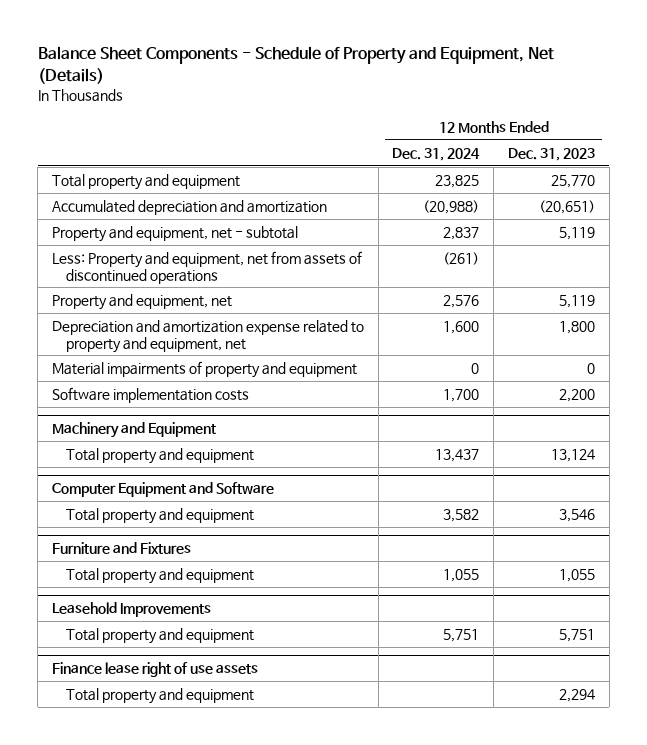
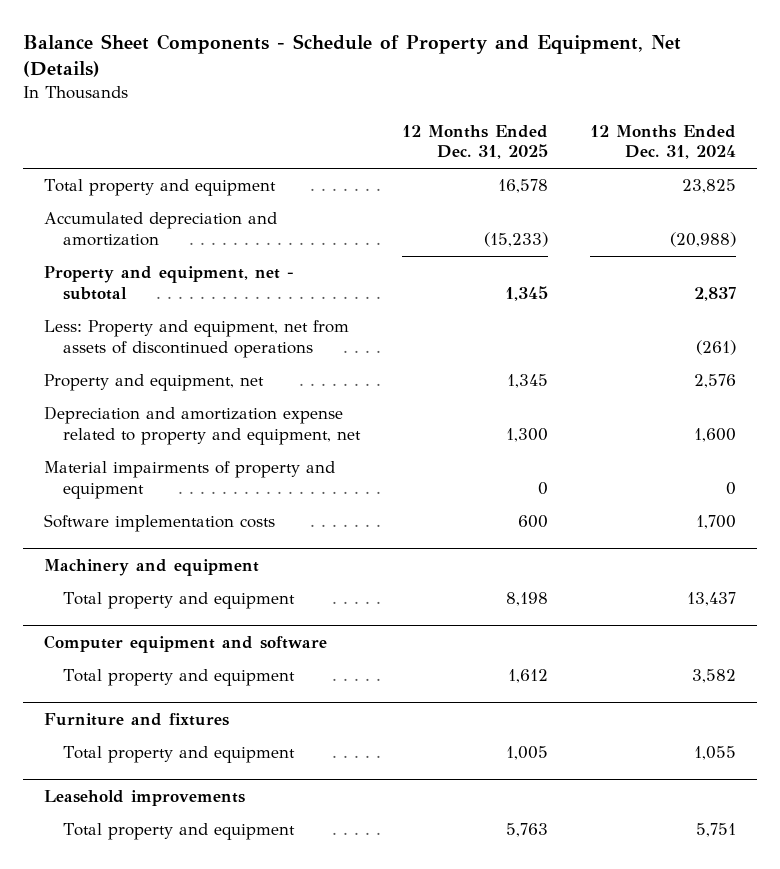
[507,147,595,161] Dec. 31, 2023 -> none
none -> [402,124,549,160] 12 Months Ended Dec. 31, 2025
[51,422,216,439] Machinery and Equipment -> [43,558,259,576] Machinery and equipment
[51,482,274,498] Computer Equipment and Software -> [43,634,327,653] Computer equipment and software
[51,542,191,555] Furniture and Fixtures -> [43,712,229,726] Furniture and fixtures
[51,602,211,618] Leasehold Improvements -> [43,789,245,806] Leasehold improvements
[51,662,258,678] Finance lease right of use assets -> none
[65,688,254,705] Total property and equipment -> none

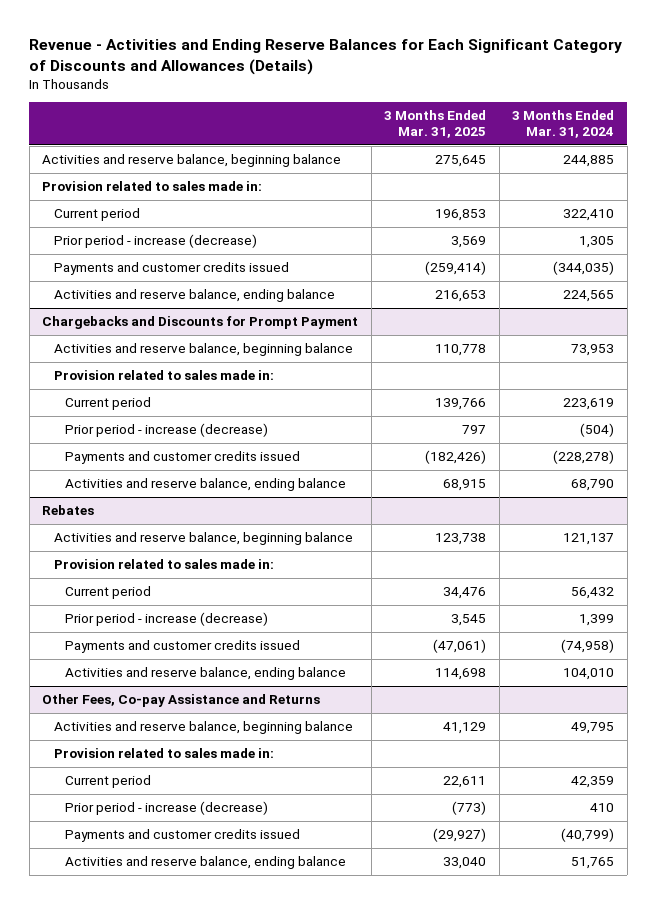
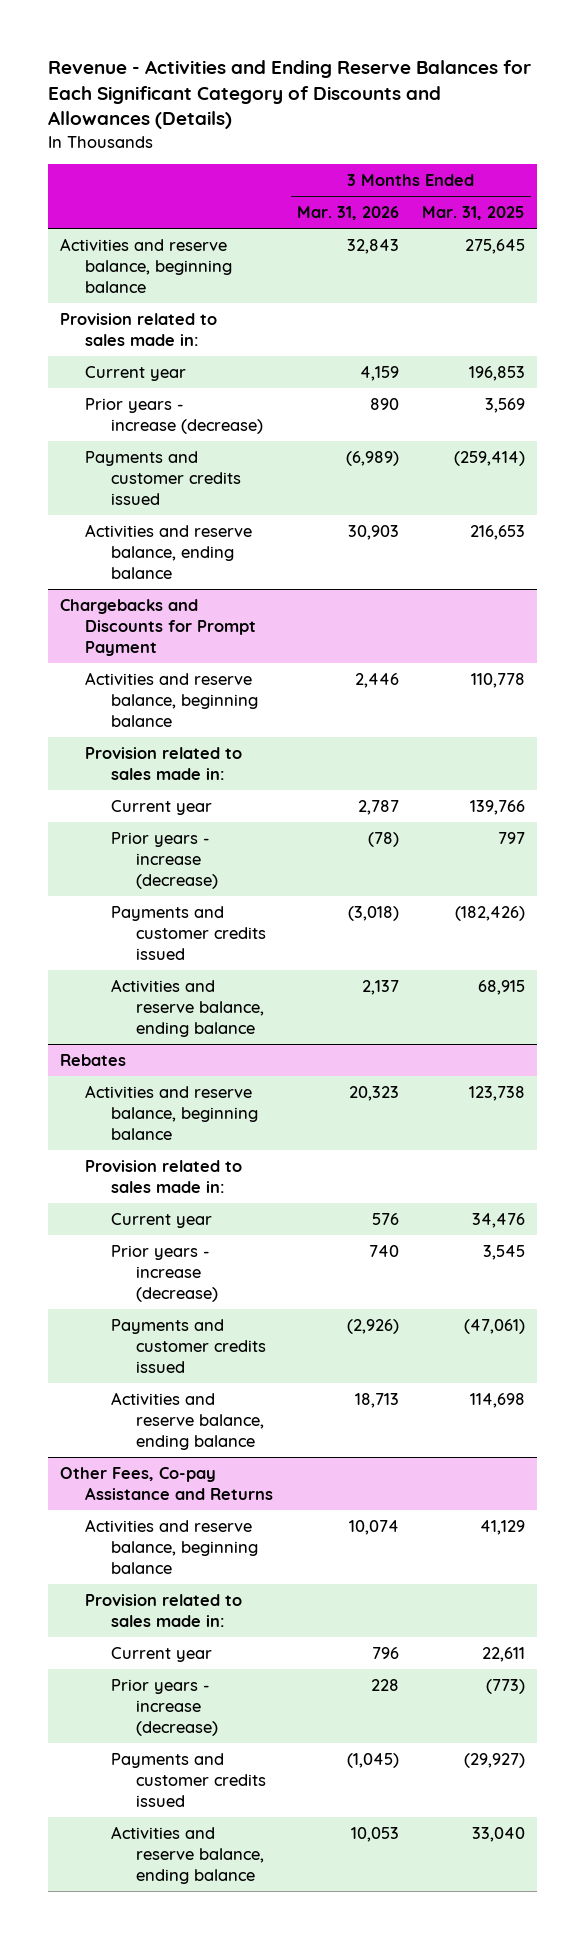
[512,110,615,139] 3 Months Ended Mar. 31, 2024 -> none
none -> [296,206,399,221] Mar. 31, 2026
[53,208,140,222] Current period -> [85,365,187,381] Current year
[53,234,257,249] Prior period - increase (decrease) -> [85,397,263,434] Prior years - increase (decrease)
[65,397,152,411] Current period -> [110,799,212,815] Current year
[65,423,269,438] Prior period - increase (decrease) -> [110,831,219,889] Prior years - increase (decrease)
[65,586,152,600] Current period -> [110,1212,212,1228] Current year
[65,612,269,627] Prior period - increase (decrease) -> [110,1244,219,1302] Prior years - increase (decrease)
[65,775,152,789] Current period -> [110,1646,212,1662] Current year
[65,801,269,816] Prior period - increase (decrease) -> [110,1678,219,1736] Prior years - increase (decrease)

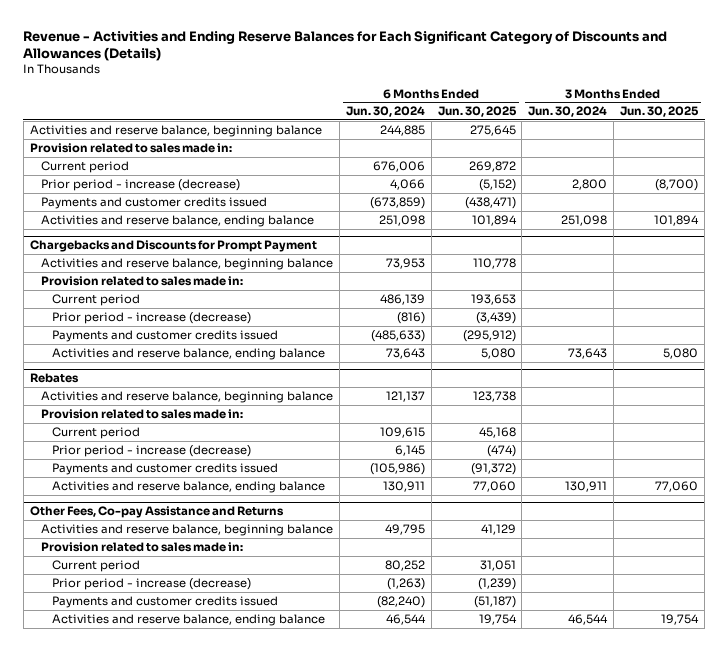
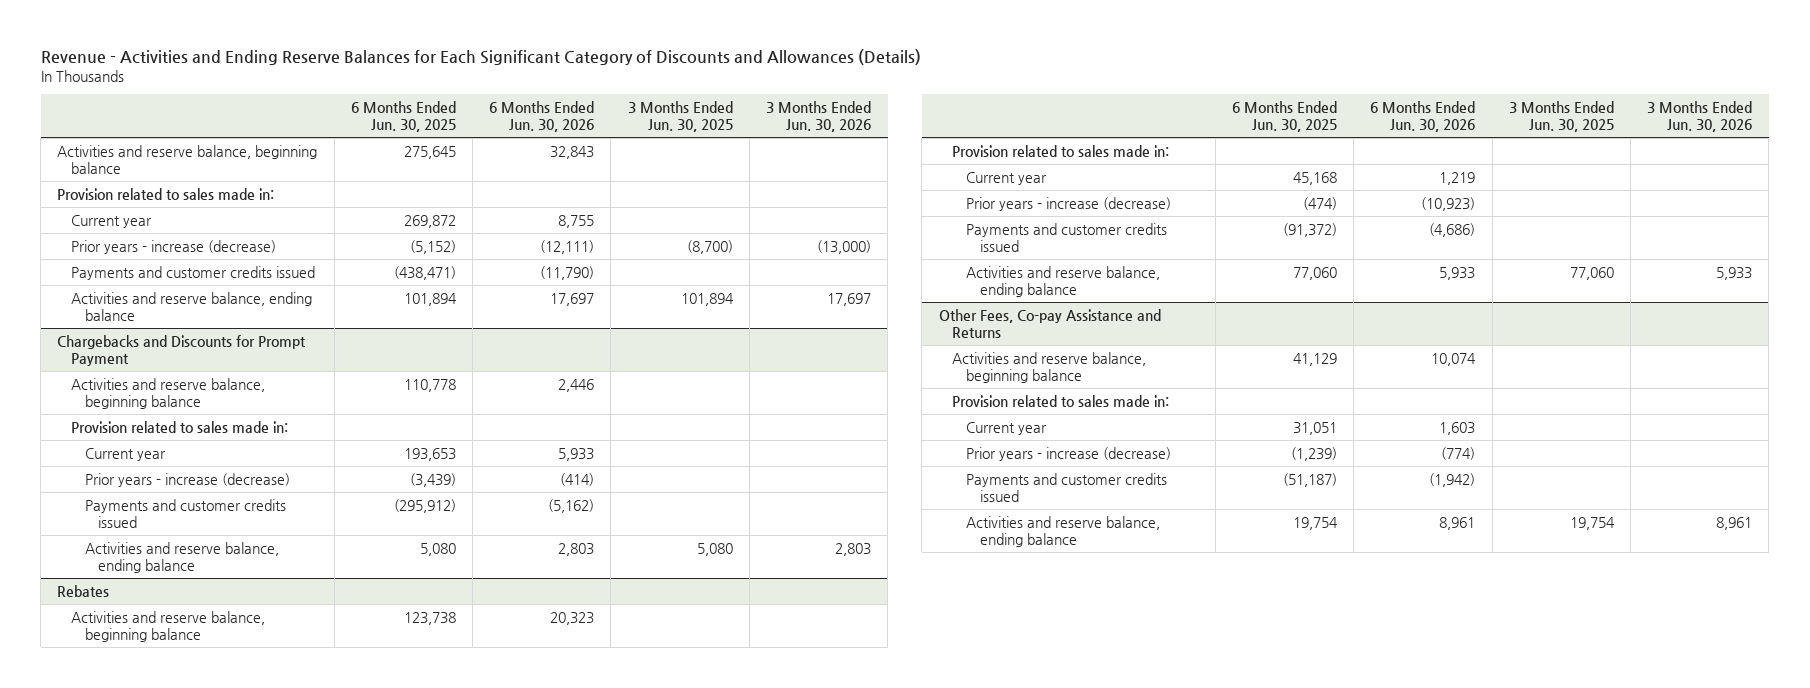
[345,106,425,118] Jun. 30, 2024 -> none
[528,106,608,118] Jun. 30, 2024 -> none
none -> [489,101,595,132] 6 Months Ended Jun. 30, 2026
none -> [765,101,871,132] 3 Months Ended Jun. 30, 2026
[41,160,130,173] Current period -> [71,214,153,228] Current year
[41,178,241,191] Prior period - increase (decrease) -> [71,239,277,254] Prior years - increase (decrease)
[52,293,141,306] Current period -> [84,447,166,461] Current year
[52,311,252,324] Prior period - increase (decrease) -> [84,472,290,487] Prior years - increase (decrease)
[52,426,141,439] Current period -> [965,171,1047,185] Current year
[52,444,252,457] Prior period - increase (decrease) -> [965,196,1171,211] Prior years - increase (decrease)
[52,559,141,572] Current period -> [965,421,1047,435] Current year
[52,577,252,590] Prior period - increase (decrease) -> [965,446,1171,461] Prior years - increase (decrease)

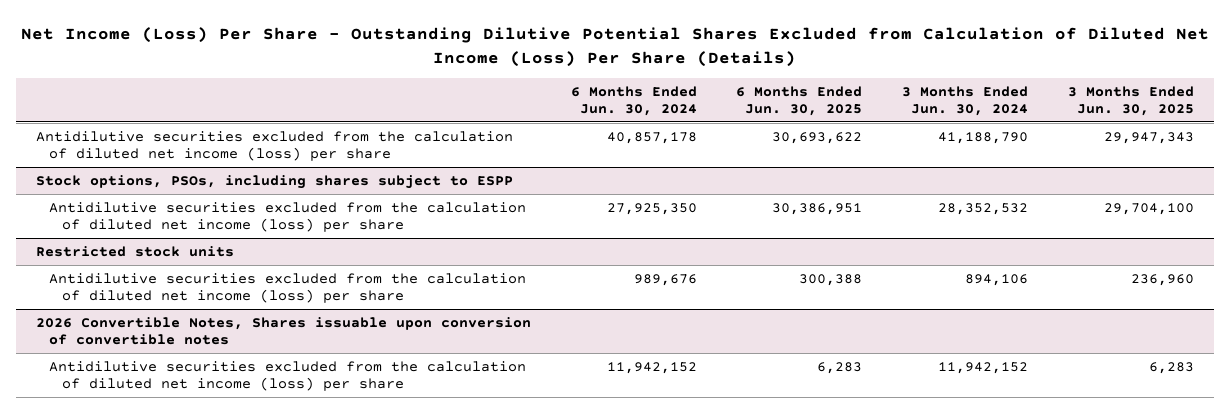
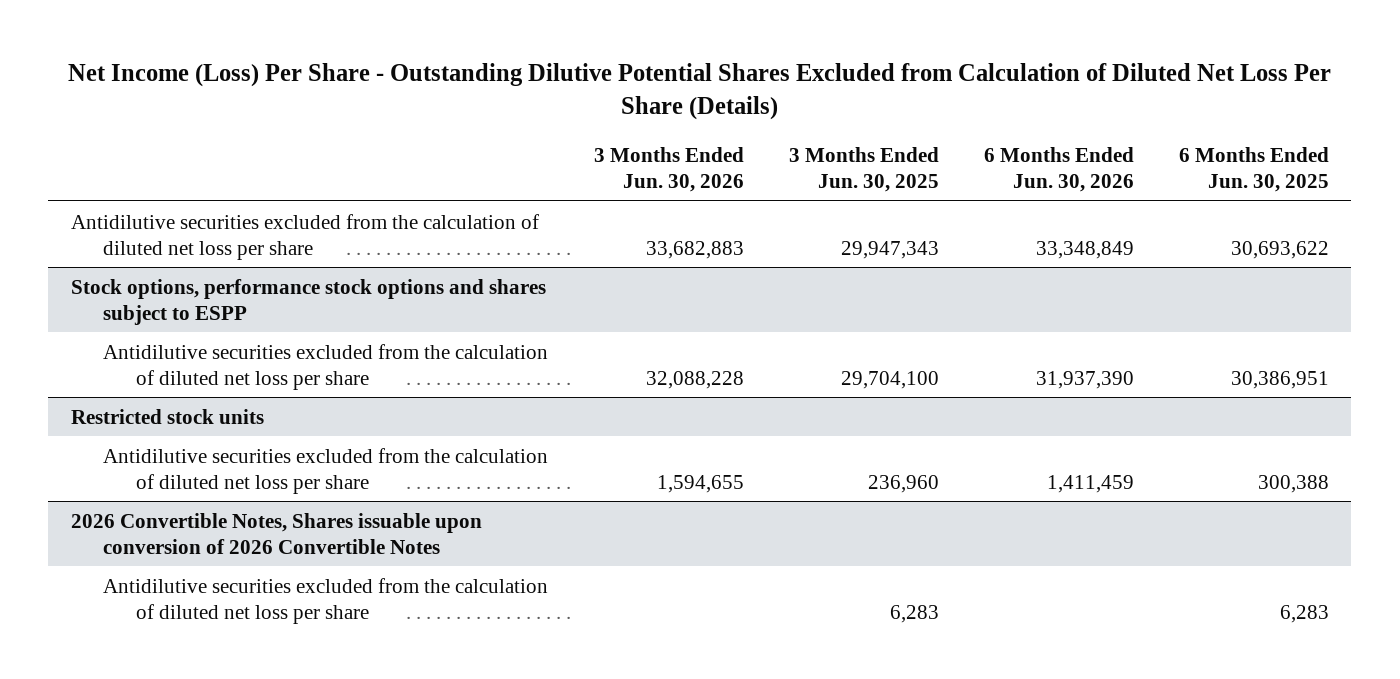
[20,27,1209,67] Net Income (Loss) Per Share - Outstanding Dilutive Potential Shares Excluded from Calculation of Diluted Net Income (Loss) Per Share (Details) -> [67,63,1331,121] Net Income (Loss) Per Share - Outstanding Dilutive Potential Shares Excluded from Calculation of Diluted Net Loss Per Share (Details)
[570,85,697,117] 6 Months Ended Jun. 30, 2024 -> none
[901,85,1028,117] 3 Months Ended Jun. 30, 2024 -> none
none -> [593,146,744,192] 3 Months Ended Jun. 30, 2026
none -> [983,146,1134,192] 6 Months Ended Jun. 30, 2026
[35,130,513,162] Antidilutive securities excluded from the calculation of diluted net income (loss) per share -> [70,213,539,260] Antidilutive securities excluded from the calculation of diluted net loss per share
[35,174,513,189] Stock options, PSOs, including shares subject to ESPP -> [70,278,546,325] Stock options, performance stock options and shares subject to ESPP
[48,201,526,233] Antidilutive securities excluded from the calculation of diluted net income (loss) per share -> [103,343,549,390] Antidilutive securities excluded from the calculation of diluted net loss per share
[48,272,526,304] Antidilutive securities excluded from the calculation of diluted net income (loss) per share -> [103,447,549,494] Antidilutive securities excluded from the calculation of diluted net loss per share
[35,316,531,346] 2026 Convertible Notes, Shares issuable upon conversion of convertible notes -> [70,512,482,554] 2026 Convertible Notes, Shares issuable upon conversion of 2026 Convertible Notes
[48,360,526,392] Antidilutive securities excluded from the calculation of diluted net income (loss) per share -> [103,577,549,624] Antidilutive securities excluded from the calculation of diluted net loss per share

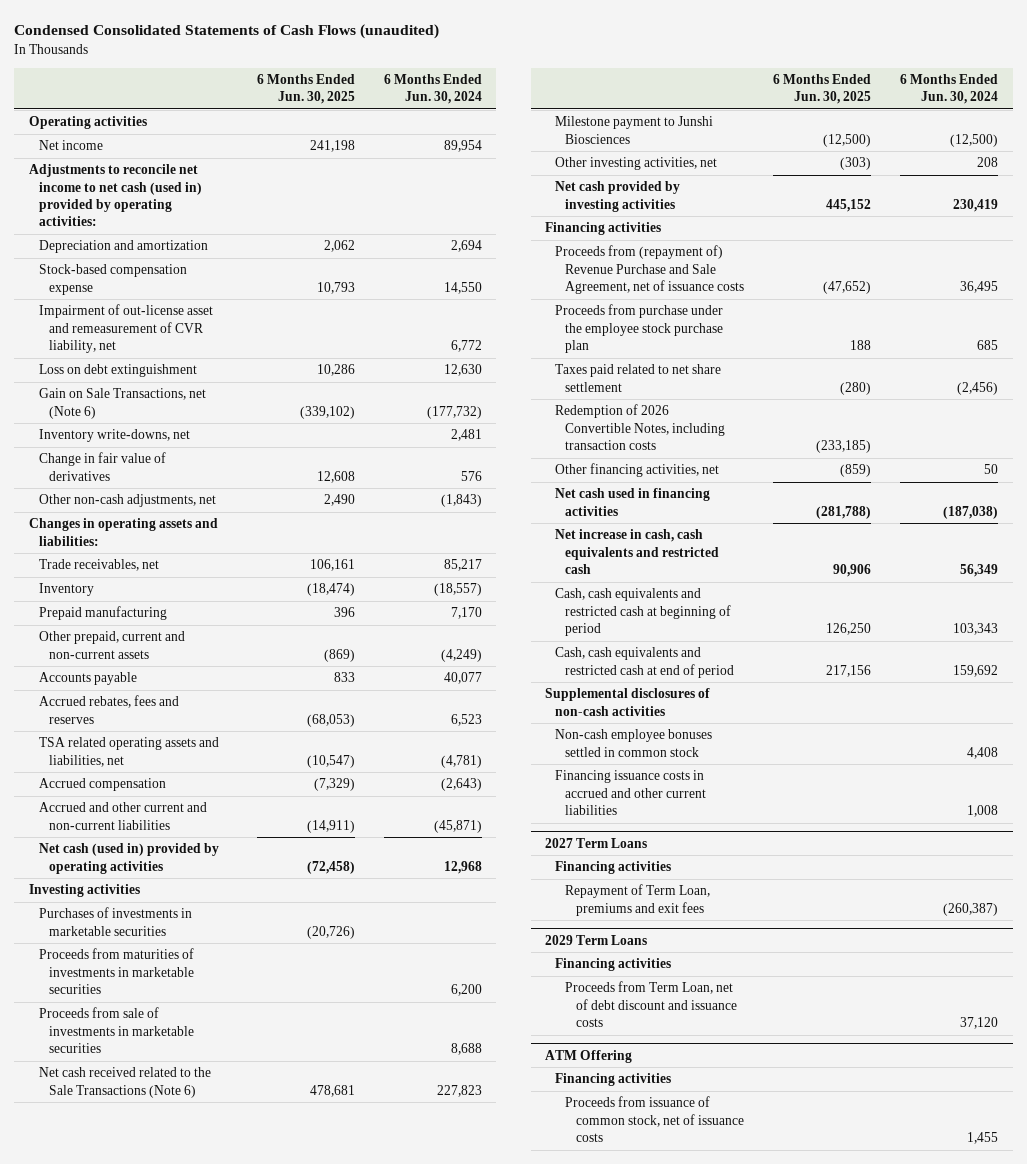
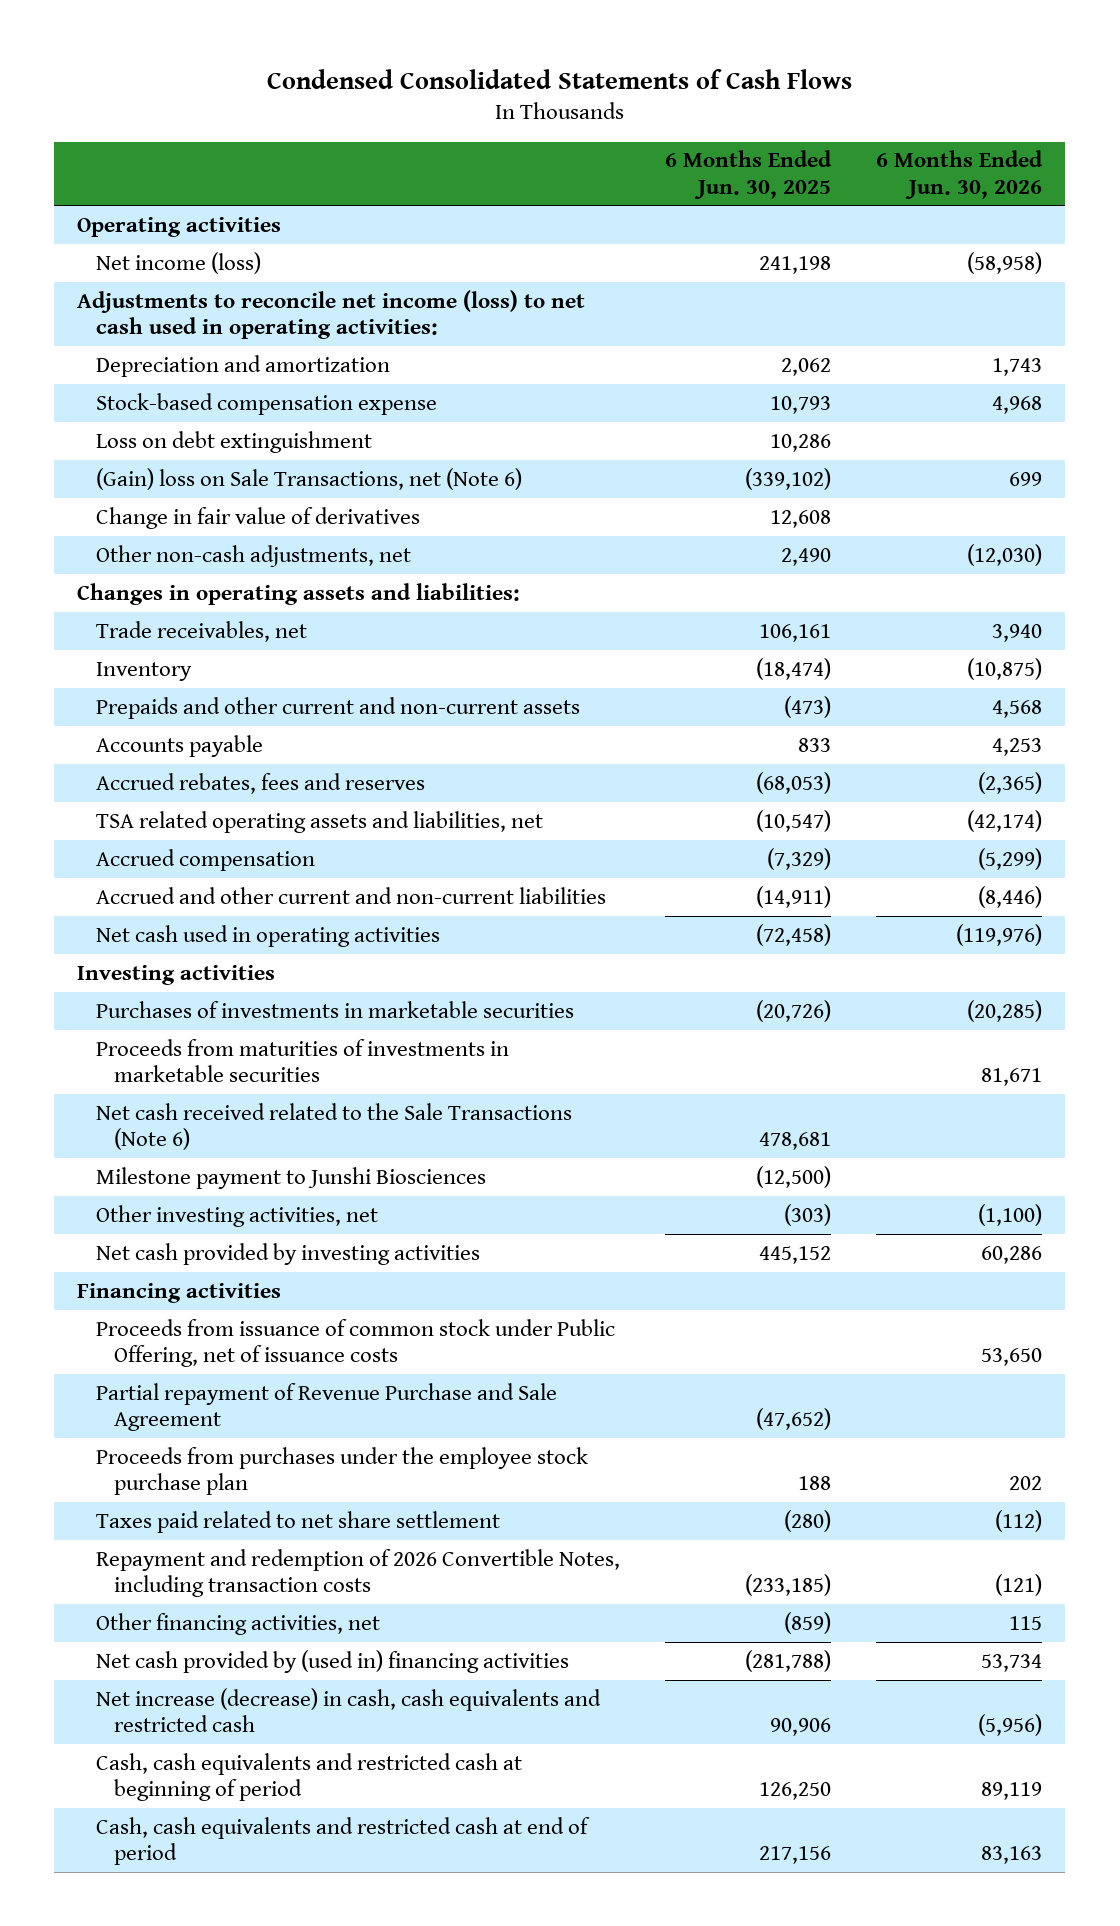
[14,24,440,40] Condensed Consolidated Statements of Cash Flows (unaudited) -> [266,69,852,90] Condensed Consolidated Statements of Cash Flows
[383,73,482,105] 6 Months Ended Jun. 30, 2024 -> none
none -> [876,150,1044,199] 6 Months Ended Jun. 30, 2026
[38,140,103,151] Net income -> [95,251,261,274] Net income (loss)
[28,164,202,227] Adjustments to reconcile net income to net cash (used in) provided by operating activities: -> [77,289,586,340] Adjustments to reconcile net income (loss) to net cash used in operating activities:
[38,304,213,354] Impairment of out-license asset and remeasurement of CVR liability, net -> none
[38,429,190,443] Inventory write-downs, net -> none
[38,388,206,419] Gain on Sale Transactions, net (Note 6) -> [95,467,522,490] (Gain) loss on Sale Transactions, net (Note 6)
[38,606,167,621] Prepaid manufacturing -> none
[38,631,185,659] Other prepaid, current and non-current assets -> [95,696,580,719] Prepaids and other current and non-current assets
[323,648,355,662] (869) -> [784,695,832,718] (473)
[38,843,219,874] Net cash (used in) provided by operating activities -> [95,924,440,947] Net cash used in operating activities
[38,1007,194,1054] Proceeds from sale of investments in marketable securities -> none
none -> [95,1318,615,1368] Proceeds from issuance of common stock under Public Offering, net of issuance costs
[555,245,745,295] Proceeds from (repayment of) Revenue Purchase and Sale Agreement, net of issuance costs -> [95,1382,557,1432] Partial repayment of Revenue Purchase and Sale Agreement
[555,304,724,354] Proceeds from purchase under the employee stock purchase plan -> [95,1446,588,1496] Proceeds from purchases under the employee stock purchase plan
[555,404,726,451] Redemption of 2026 Convertible Notes, including transaction costs -> [95,1548,620,1598] Repayment and redemption of 2026 Convertible Notes, including transaction costs
[555,488,711,516] Net cash used in financing activities -> [95,1649,569,1673] Net cash provided by (used in) financing activities
[555,529,720,575] Net increase in cash, cash equivalents and restricted cash -> [95,1687,601,1733] Net increase (decrease) in cash, cash equivalents and restricted cash
[545,688,711,716] Supplemental disclosures of non-cash activities -> none
[555,729,713,757] Non-cash employee bonuses settled in common stock -> none
[555,770,707,816] Financing issuance costs in accrued and other current liabilities -> none
[545,838,648,849] 2027 Term Loans -> none
[555,861,672,875] Financing activities -> none
[565,884,711,916] Repayment of Term Loan, premiums and exit fees -> none
[545,935,648,946] 2029 Term Loans -> none
[555,958,672,972] Financing activities -> none
[565,981,737,1028] Proceeds from Term Loan, net of debt discount and issuance costs -> none
[545,1050,633,1064] ATM Offering -> none
[555,1073,672,1087] Financing activities -> none
[565,1096,744,1143] Proceeds from issuance of common stock, net of issuance costs -> none

